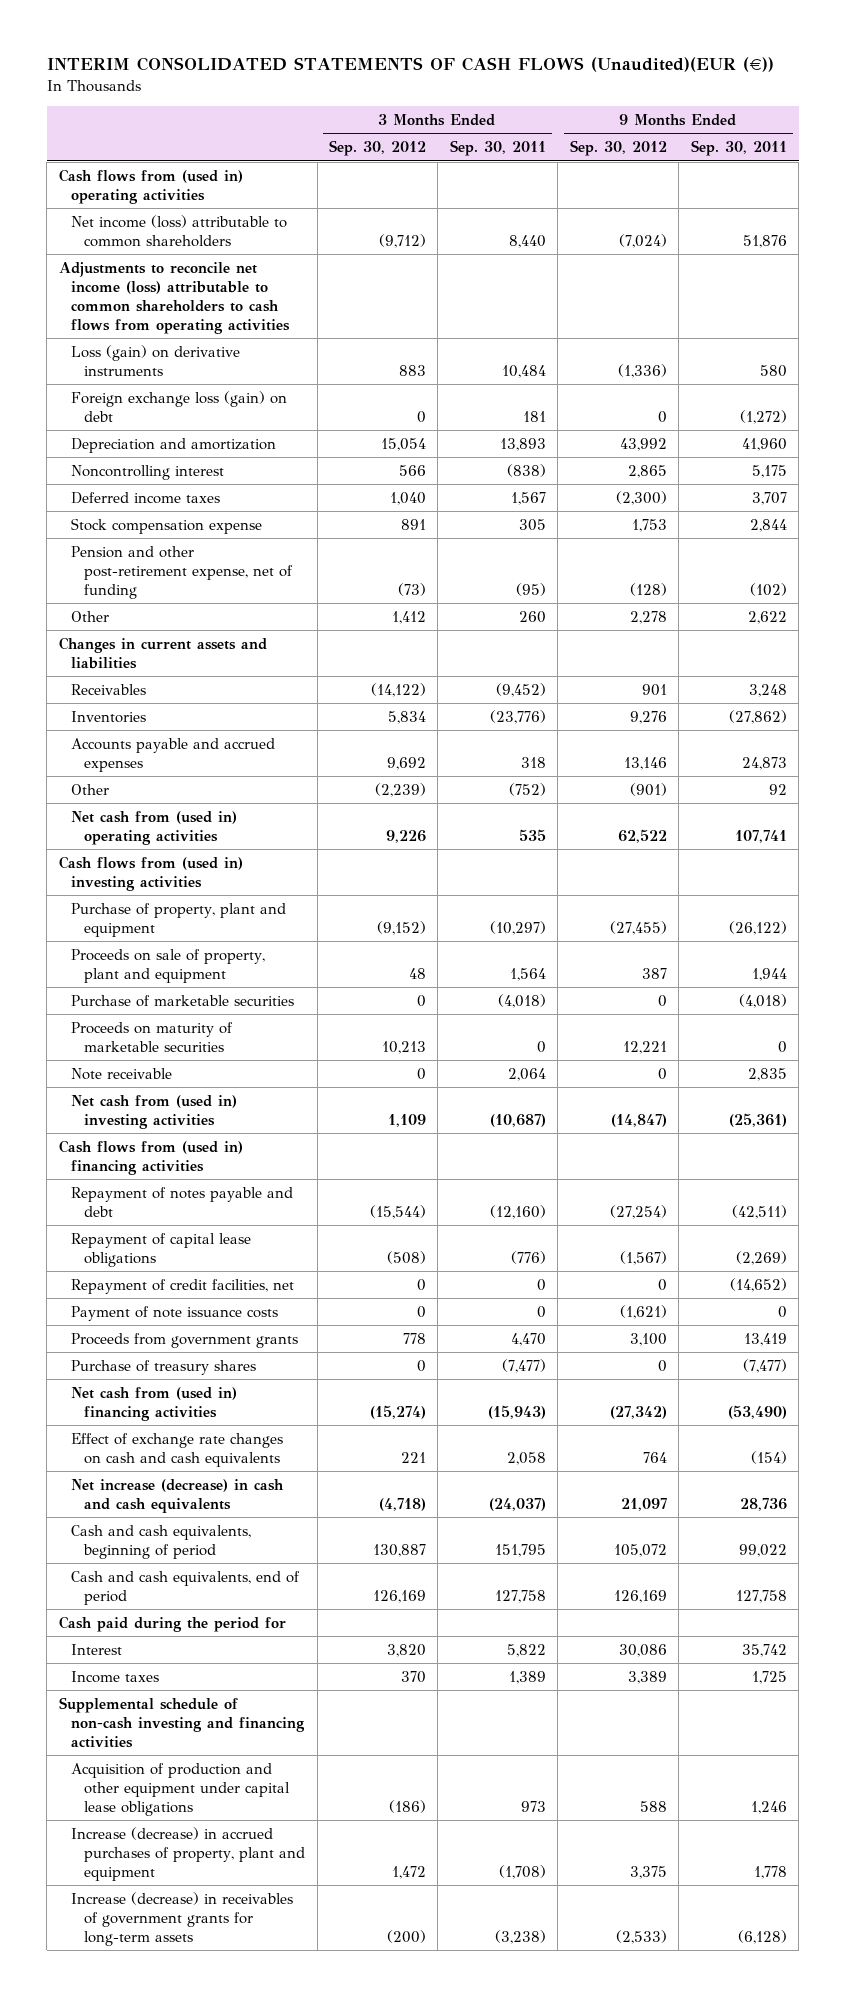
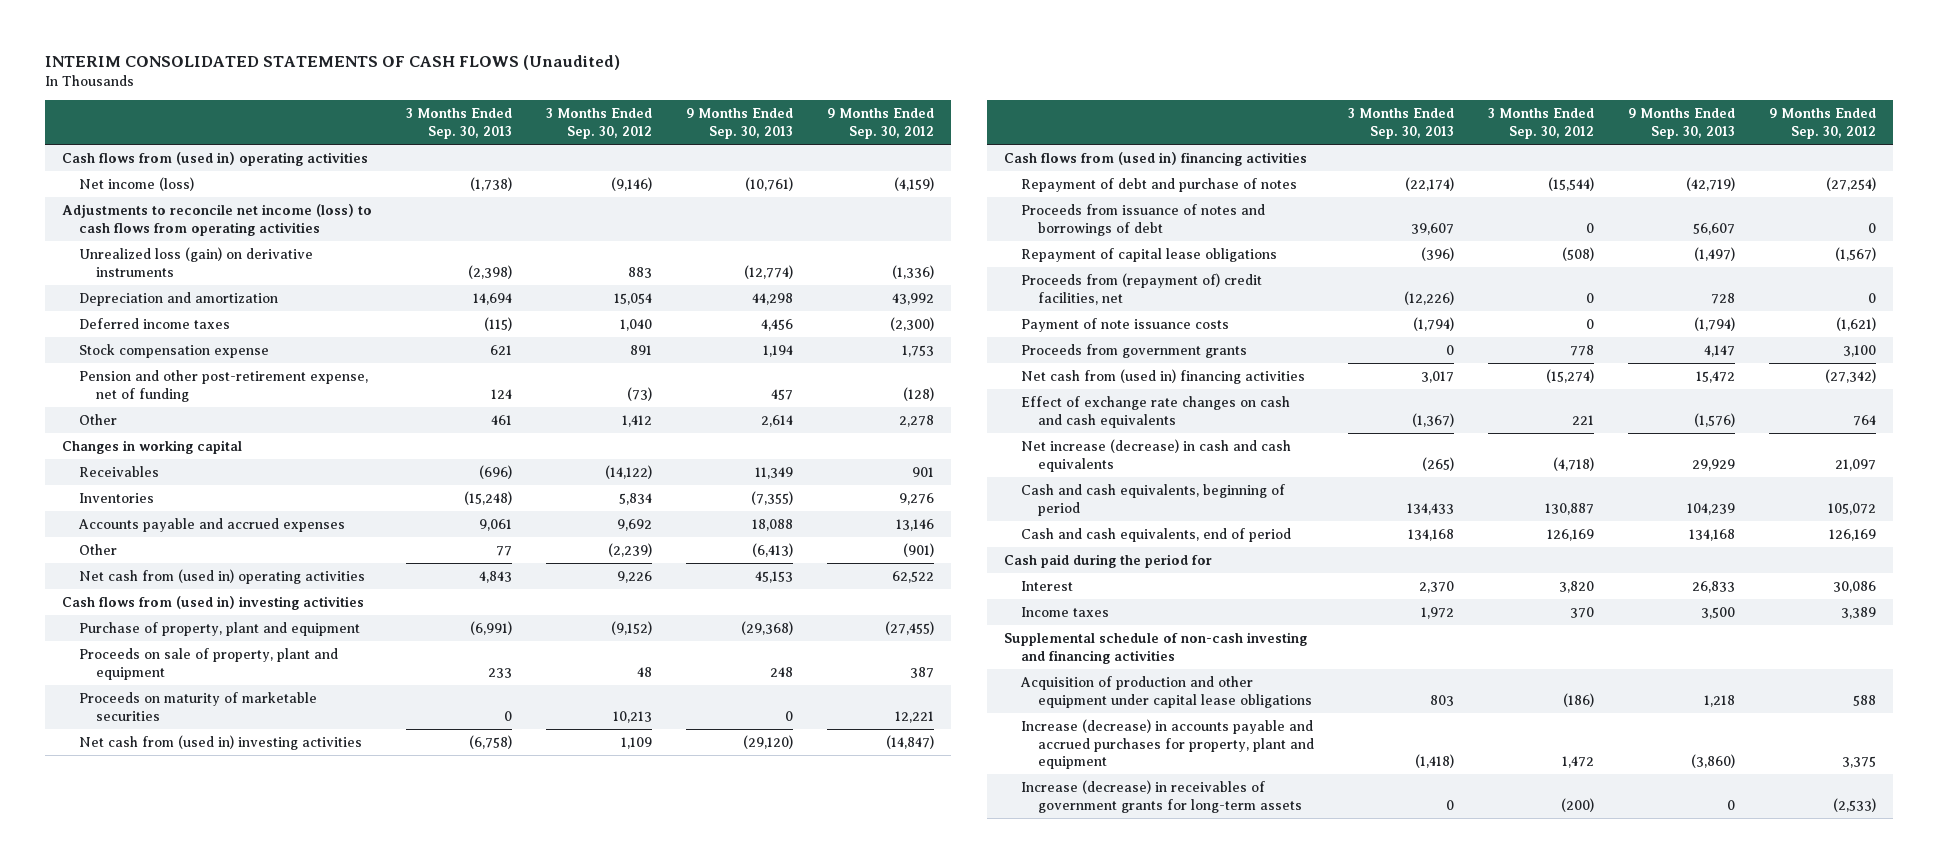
[46,57,774,73] INTERIM CONSOLIDATED STATEMENTS OF CASH FLOWS (Unaudited)(EUR (€)) -> [45,55,621,71] INTERIM CONSOLIDATED STATEMENTS OF CASH FLOWS (Unaudited)
[449,140,546,157] Sep. 30, 2011 -> none
[690,140,787,157] Sep. 30, 2011 -> none
none -> [406,108,513,139] 3 Months Ended Sep. 30, 2013
none -> [686,108,794,139] 9 Months Ended Sep. 30, 2013
[71,214,288,247] Net income (loss) attributable to common shareholders -> none
[71,390,288,422] Foreign exchange loss (gain) on debt -> none
none -> [79,176,195,191] Net income (loss)
[58,261,291,334] Adjustments to reconcile net income (loss) attributable to common shareholders to cash flows from operating activities -> [62,203,373,236] Adjustments to reconcile net income (loss) to cash flows from operating activities
[71,344,241,376] Loss (gain) on derivative instruments -> [79,246,314,277] Unrealized loss (gain) on derivative instruments
[71,464,225,480] Noncontrolling interest -> none
[58,636,267,669] Changes in current assets and liabilities -> [62,439,243,454] Changes in working capital
[71,994,295,1007] Purchase of marketable securities -> none
[71,1067,173,1080] Note receivable -> none
[71,1186,294,1217] Repayment of notes payable and debt -> [1020,177,1297,192] Repayment of debt and purchase of notes
none -> [1020,203,1265,236] Proceeds from issuance of notes and borrowings of debt
[71,1278,295,1294] Repayment of credit facilities, net -> [1020,272,1262,305] Proceeds from (repayment of) credit facilities, net
[71,1359,257,1375] Purchase of treasury shares -> none
[71,1826,306,1881] Increase (decrease) in accrued purchases of property, plant and equipment -> [1020,718,1314,770] Increase (decrease) in accounts payable and accrued purchases for property, plant and equipment

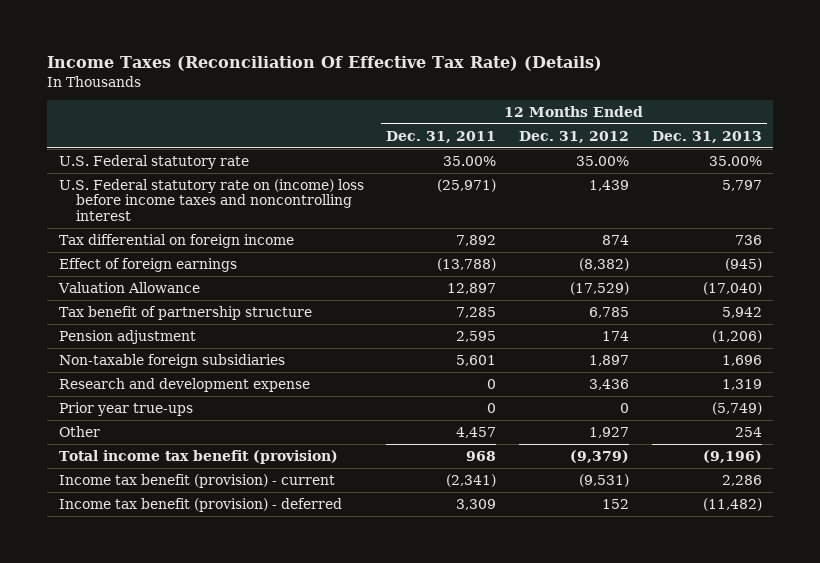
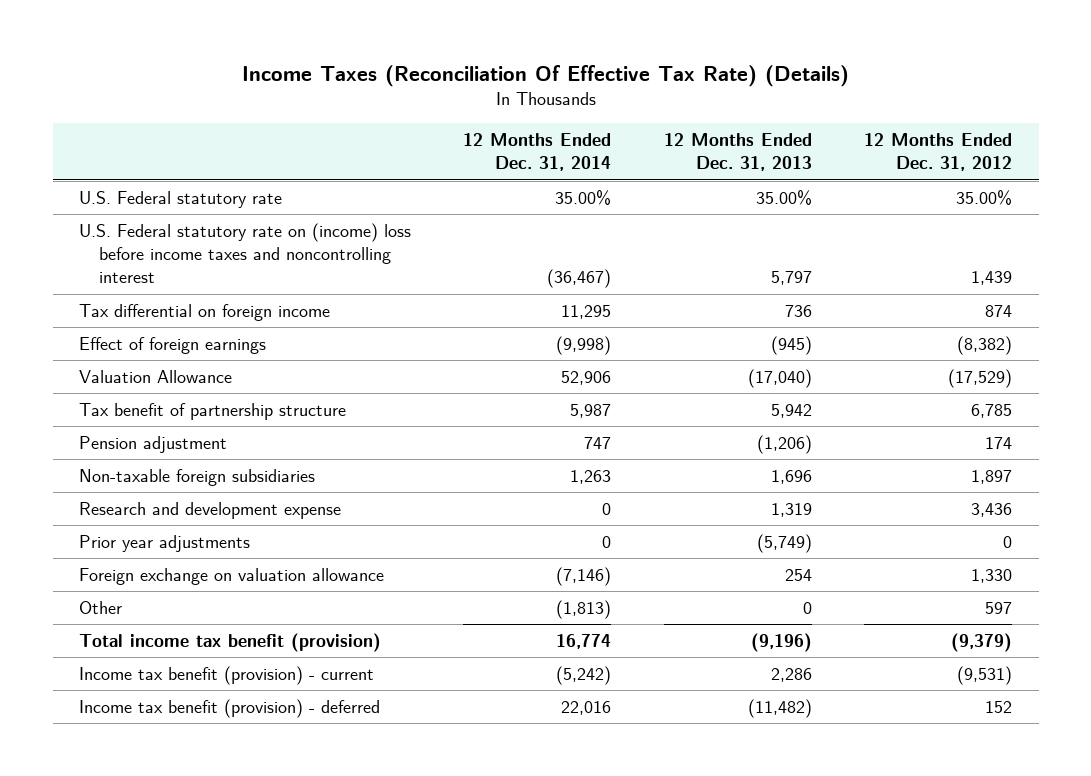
[386,130,497,143] Dec. 31, 2011 -> none
none -> [463,132,612,172] 12 Months Ended Dec. 31, 2014
[58,401,193,416] Prior year true-ups -> [79,535,251,553] Prior year adjustments
none -> [79,568,385,586] Foreign exchange on valuation allowance
[588,426,629,438] 1,927 -> [985,602,1013,615] 597
[734,426,762,437] 254 -> [802,602,812,615] 0

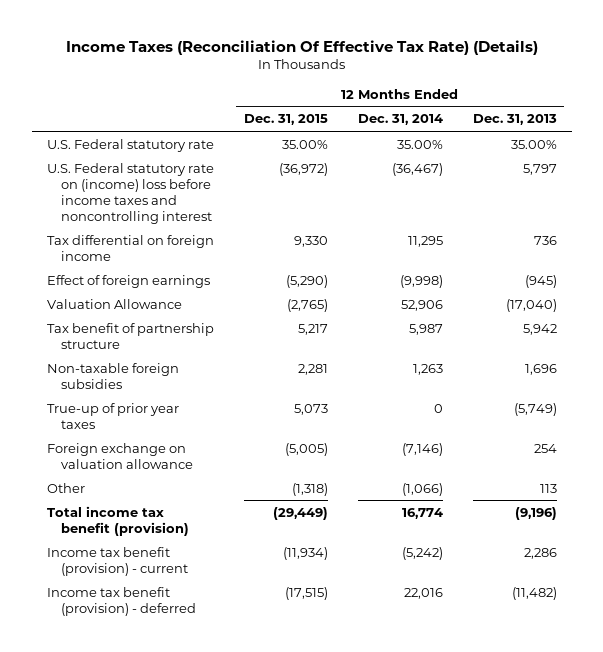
[864,132,1013,172] 12 Months Ended Dec. 31, 2012 -> none
none -> [243,114,328,126] Dec. 31, 2015
[79,436,228,454] Pension adjustment -> none
[79,502,342,520] Research and development expense -> none
[79,469,316,487] Non-taxable foreign subsidiaries -> [46,362,179,389] Non-taxable foreign subsidies
[79,535,251,553] Prior year adjustments -> [46,402,179,429] True-up of prior year taxes
[556,600,612,620] (1,813) -> [401,482,443,496] (1,066)
[802,602,812,615] 0 -> [539,483,557,493] 113

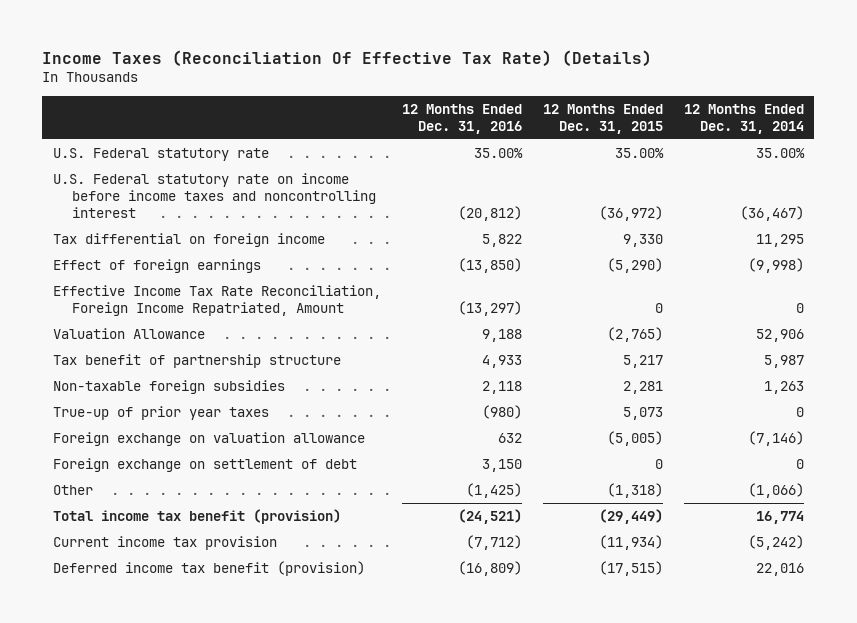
[472,114,557,126] Dec. 31, 2013 -> none
none -> [401,103,522,134] 12 Months Ended Dec. 31, 2016
[46,162,214,224] U.S. Federal statutory rate on (income) loss before income taxes and noncontrolling interest -> [52,173,377,218] U.S. Federal statutory rate on income before income taxes and noncontrolling interest
none -> [52,285,381,316] Effective Income Tax Rate Reconciliation, Foreign Income Repatriated, Amount
none -> [52,458,357,473] Foreign exchange on settlement of debt
[46,546,189,576] Income tax benefit (provision) - current -> [52,536,277,551] Current income tax provision
[46,586,197,616] Income tax benefit (provision) - deferred -> [52,561,365,577] Deferred income tax benefit (provision)

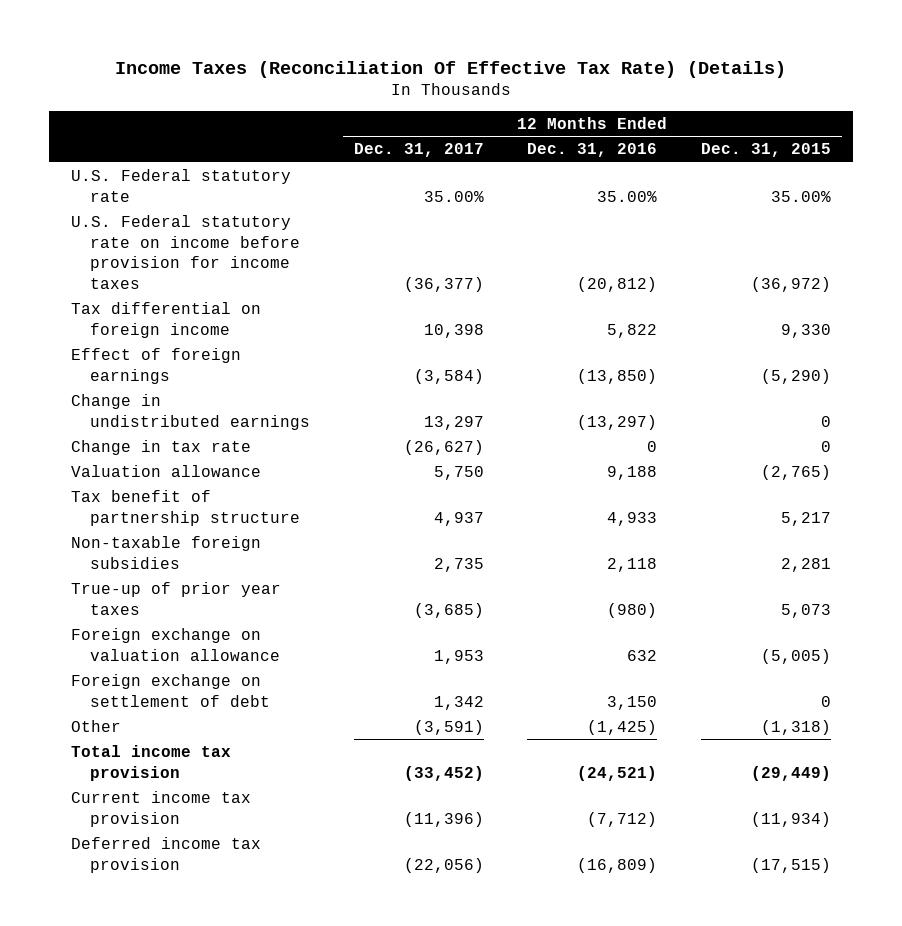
[683,103,804,134] 12 Months Ended Dec. 31, 2014 -> none
none -> [353,143,484,158] Dec. 31, 2017
[52,173,377,218] U.S. Federal statutory rate on income before income taxes and noncontrolling interest -> [70,214,300,289] U.S. Federal statutory rate on income before provision for income taxes
[52,285,381,316] Effective Income Tax Rate Reconciliation, Foreign Income Repatriated, Amount -> [70,393,310,430] Change in undistributed earnings
none -> [70,439,251,455] Change in tax rate
[52,328,205,340] Valuation Allowance -> [70,464,261,477] Valuation allowance
[52,509,341,525] Total income tax benefit (provision) -> [70,744,231,781] Total income tax provision
[52,561,365,577] Deferred income tax benefit (provision) -> [70,836,261,873] Deferred income tax provision

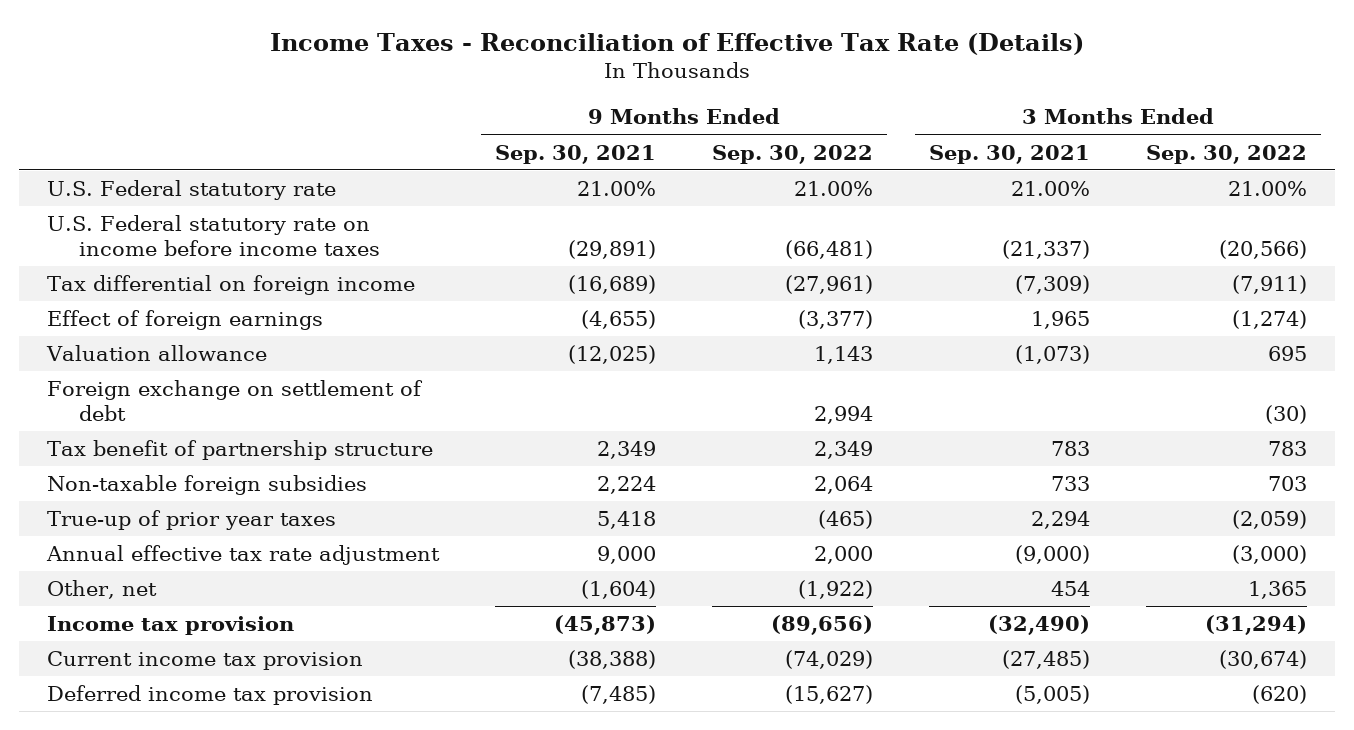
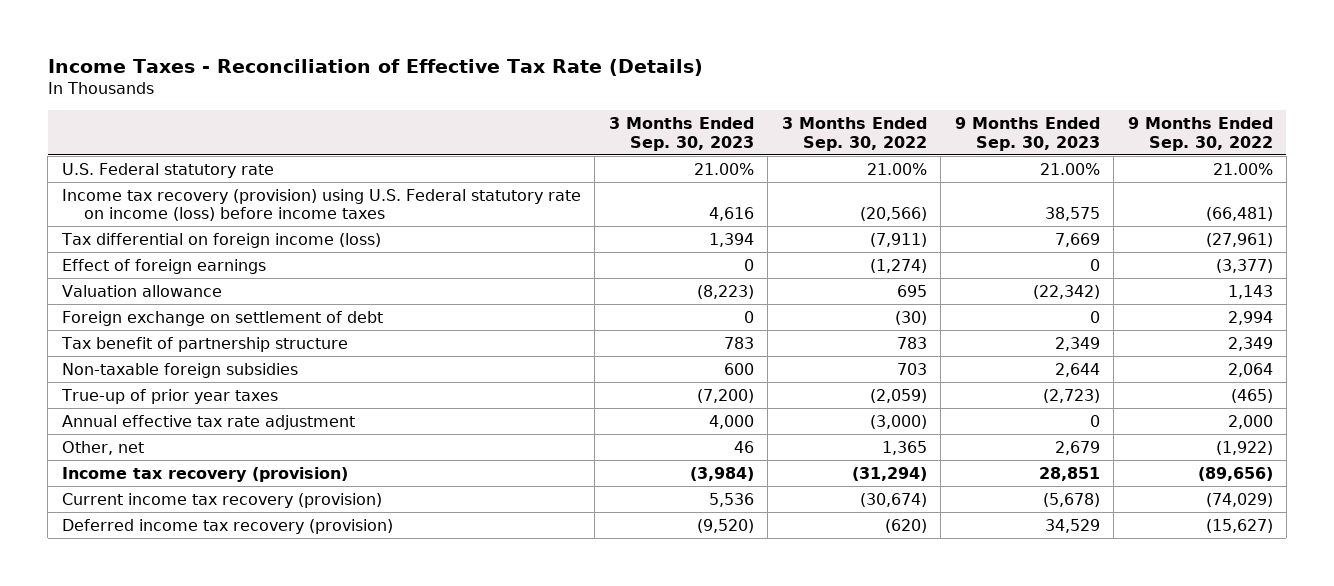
[494,144,656,164] Sep. 30, 2021 -> none
[928,144,1090,164] Sep. 30, 2021 -> none
none -> [608,117,754,151] 3 Months Ended Sep. 30, 2023
none -> [954,117,1100,151] 9 Months Ended Sep. 30, 2023
[47,215,381,256] U.S. Federal statutory rate on income before income taxes -> [61,188,581,222] Income tax recovery (provision) using U.S. Federal statutory rate on income (loss) before income taxes
[47,275,416,296] Tax differential on foreign income -> [60,232,381,248] Tax differential on foreign income (loss)
[47,616,295,636] Income tax provision -> [61,466,348,482] Income tax recovery (provision)
[47,651,364,671] Current income tax provision -> [61,492,382,508] Current income tax recovery (provision)
[47,685,374,706] Deferred income tax provision -> [61,518,393,534] Deferred income tax recovery (provision)

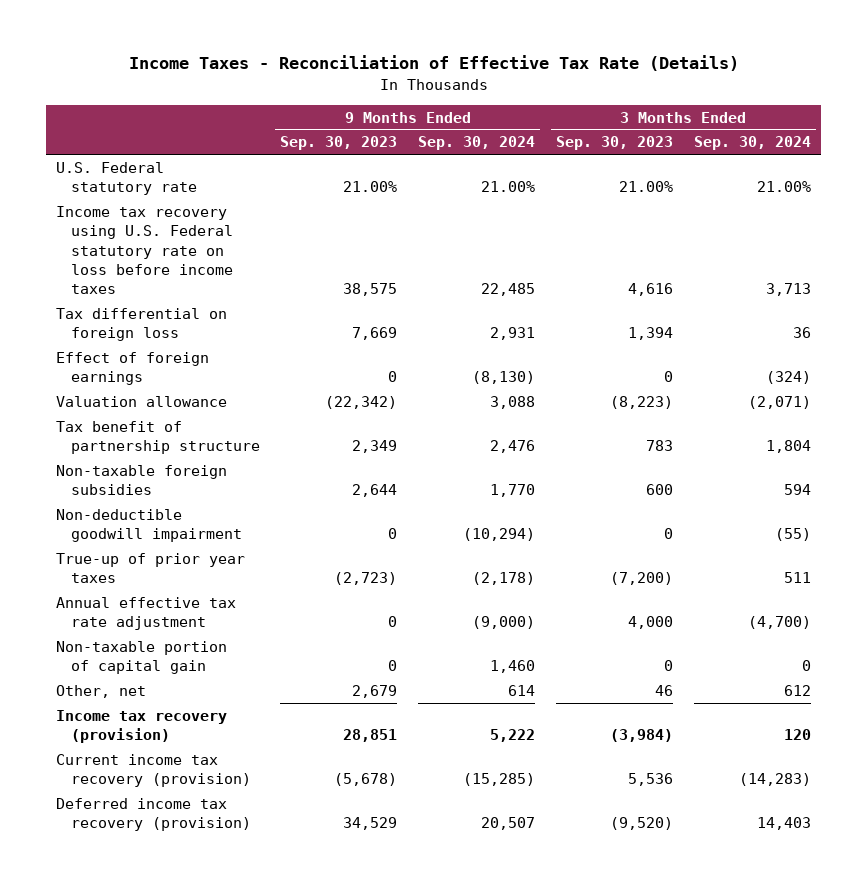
[781,117,927,151] 3 Months Ended Sep. 30, 2022 -> none
[1127,117,1273,151] 9 Months Ended Sep. 30, 2022 -> none
none -> [418,136,536,151] Sep. 30, 2024
none -> [693,136,811,151] Sep. 30, 2024
[61,188,581,222] Income tax recovery (provision) using U.S. Federal statutory rate on income (loss) before income taxes -> [56,205,233,295] Income tax recovery using U.S. Federal statutory rate on loss before income taxes
[60,232,381,248] Tax differential on foreign income (loss) -> [56,307,228,342] Tax differential on foreign loss
[61,310,383,326] Foreign exchange on settlement of debt -> none
none -> [56,508,242,543] Non-deductible goodwill impairment
none -> [56,640,228,675] Non-taxable portion of capital gain

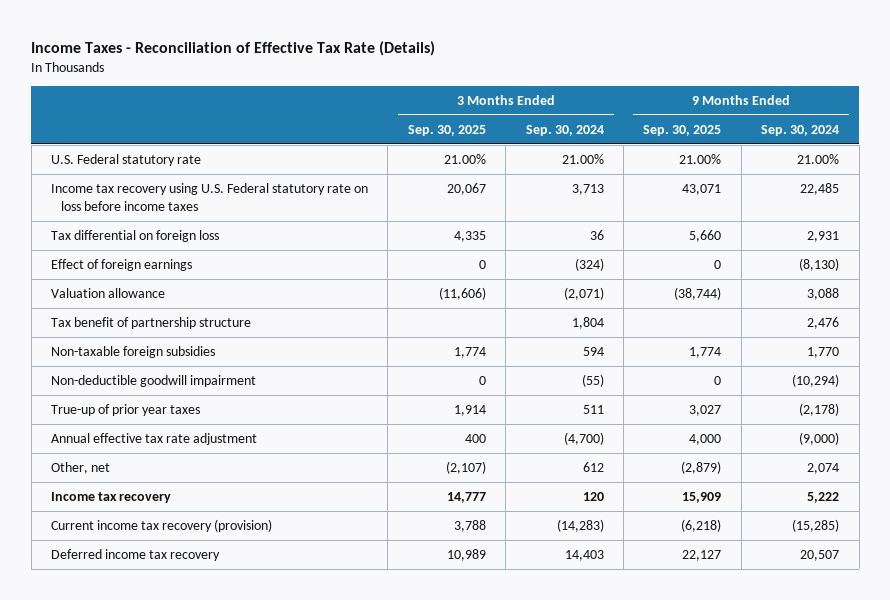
[280,136,398,151] Sep. 30, 2023 -> none
[555,136,673,151] Sep. 30, 2023 -> none
none -> [407,124,486,136] Sep. 30, 2025
none -> [643,124,722,136] Sep. 30, 2025
[56,640,228,675] Non-taxable portion of capital gain -> none
[508,684,536,696] 614 -> [807,462,840,474] 2,074
[56,709,228,744] Income tax recovery (provision) -> [50,491,171,503] Income tax recovery
[56,797,251,832] Deferred income tax recovery (provision) -> [50,548,220,561] Deferred income tax recovery

